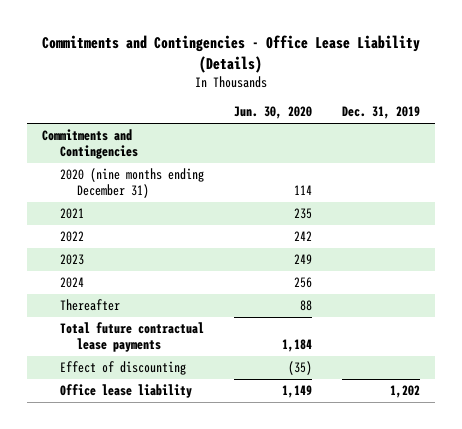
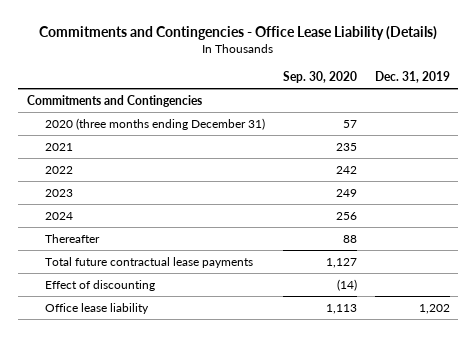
[233,106,312,120] Jun. 30, 2020 -> none
none -> [282,71,357,84] Sep. 30, 2020
[59,168,204,199] 2020 (nine months ending December 31) -> [44,117,265,130] 2020 (three months ending December 31)

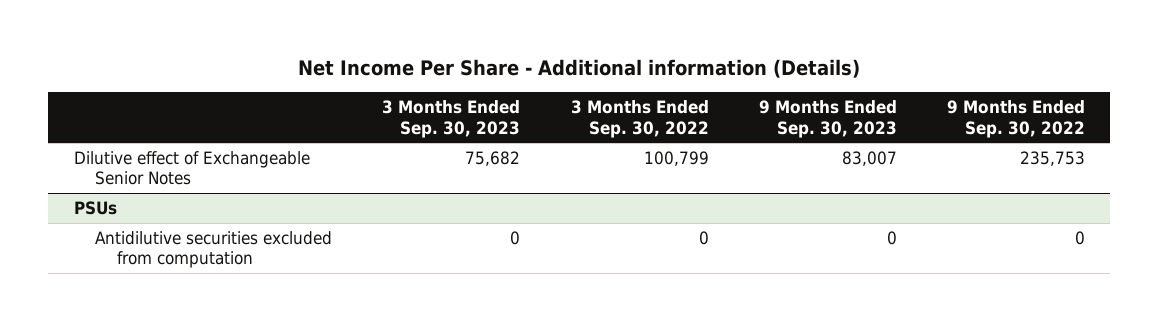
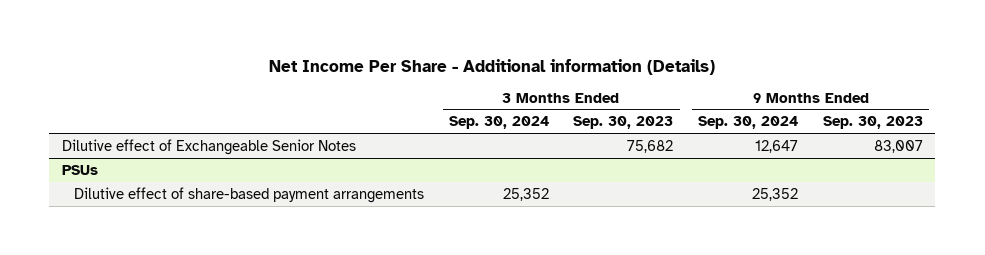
[570,100,709,138] 3 Months Ended Sep. 30, 2022 -> none
[947,100,1086,138] 9 Months Ended Sep. 30, 2022 -> none
none -> [448,116,549,130] Sep. 30, 2024
none -> [698,116,799,130] Sep. 30, 2024
[95,231,333,269] Antidilutive securities excluded from computation -> none
none -> [73,186,424,203] Dilutive effect of share-based payment arrangements

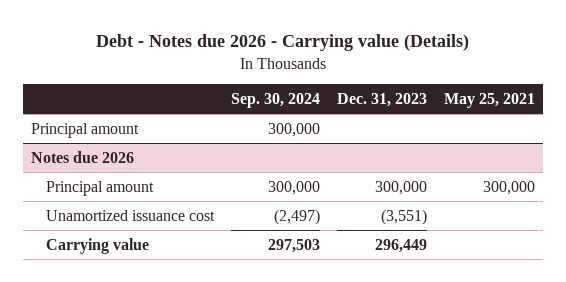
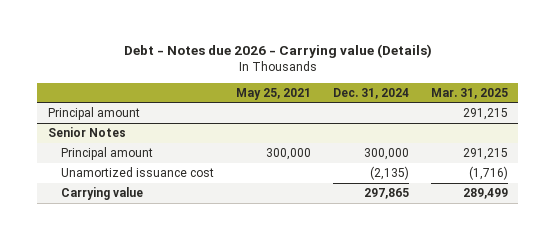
[230,92,320,108] Sep. 30, 2024 -> none
[336,92,427,107] Dec. 31, 2023 -> none
none -> [332,87,409,99] Dec. 31, 2024
none -> [430,87,508,99] Mar. 31, 2025
[31,150,135,163] Notes due 2026 -> [47,127,126,138] Senior Notes

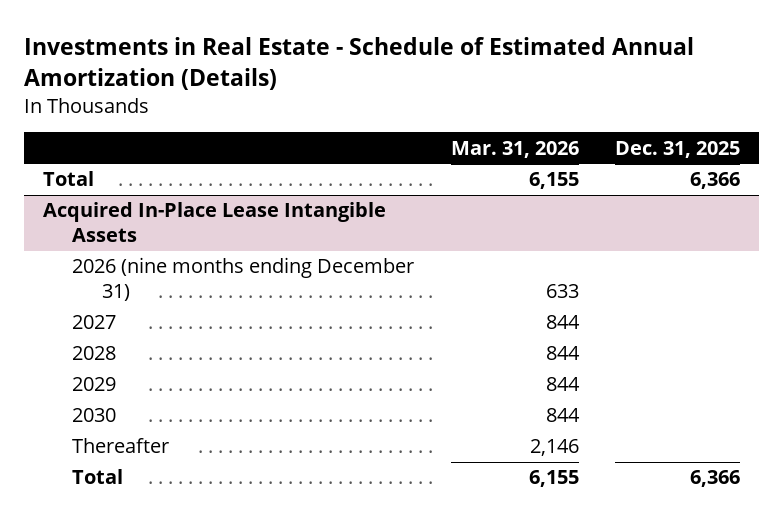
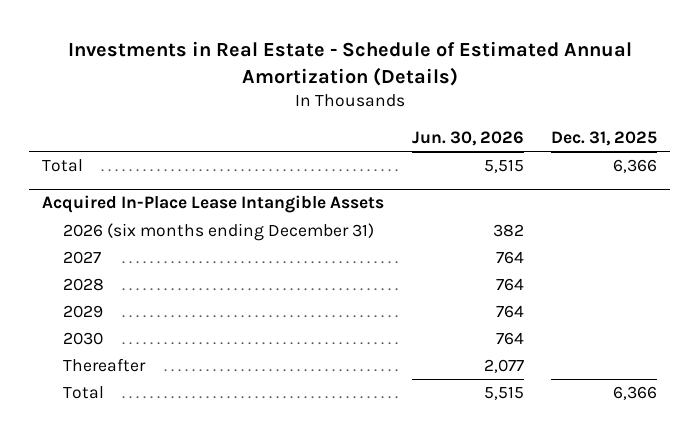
[450,140,579,158] Mar. 31, 2026 -> none
none -> [411,130,524,146] Jun. 30, 2026
[72,257,415,302] 2026 (nine months ending December 31) -> [62,223,374,242] 2026 (six months ending December 31)

